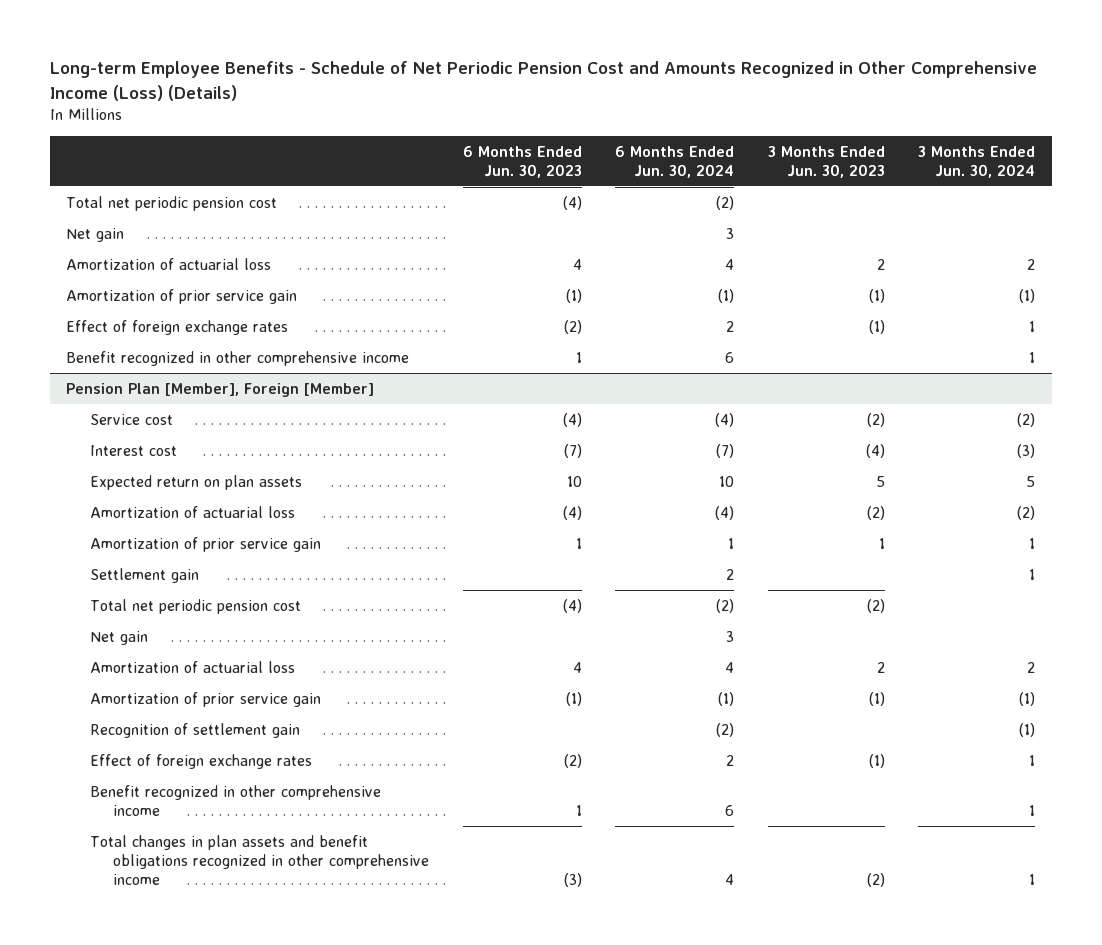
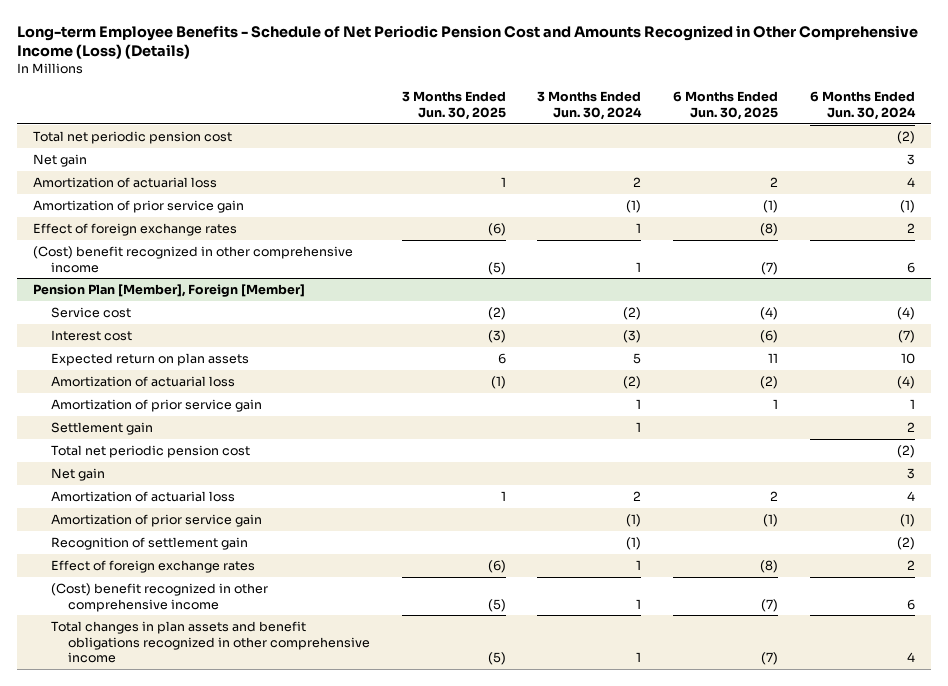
[462,145,582,178] 6 Months Ended Jun. 30, 2023 -> none
[767,145,885,178] 3 Months Ended Jun. 30, 2023 -> none
none -> [401,91,506,120] 3 Months Ended Jun. 30, 2025
none -> [673,91,779,120] 6 Months Ended Jun. 30, 2025
[66,350,410,366] Benefit recognized in other comprehensive income -> [33,245,354,273] (Cost) benefit recognized in other comprehensive income
[89,784,381,816] Benefit recognized in other comprehensive income -> [50,582,268,612] (Cost) benefit recognized in other comprehensive income

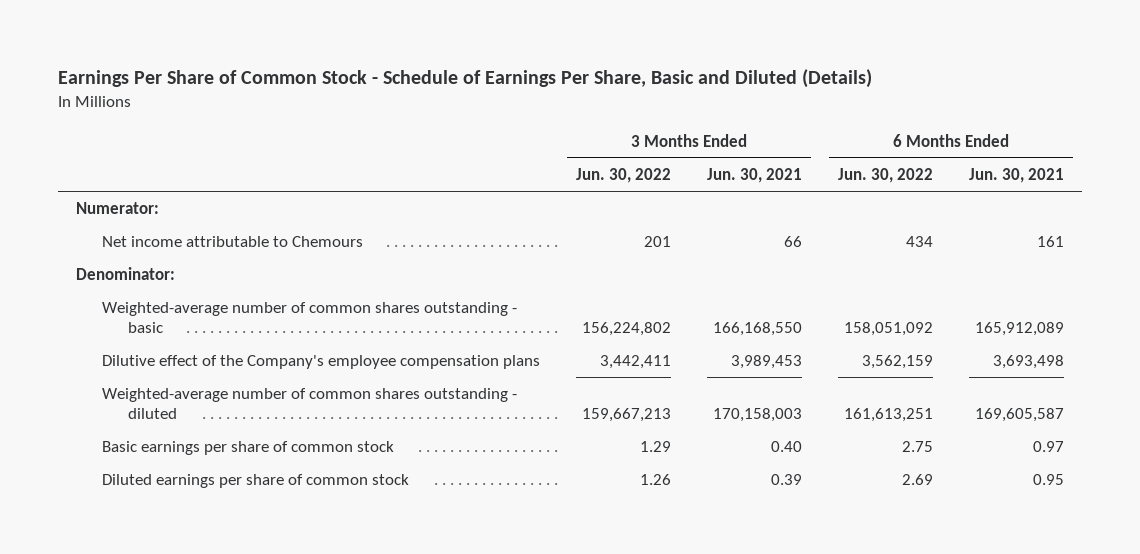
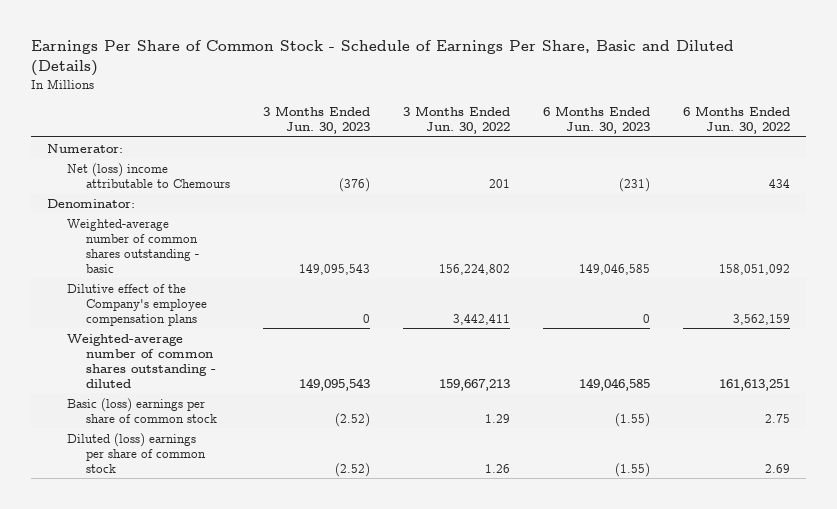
[706,168,802,184] Jun. 30, 2021 -> none
[968,168,1064,184] Jun. 30, 2021 -> none
none -> [262,106,370,135] 3 Months Ended Jun. 30, 2023
none -> [542,106,650,135] 6 Months Ended Jun. 30, 2023
[101,236,363,248] Net income attributable to Chemours -> [66,162,230,188] Net (loss) income attributable to Chemours
[101,441,394,456] Basic earnings per share of common stock -> [66,397,217,423] Basic (loss) earnings per share of common stock
[101,474,409,489] Diluted earnings per share of common stock -> [66,432,206,473] Diluted (loss) earnings per share of common stock

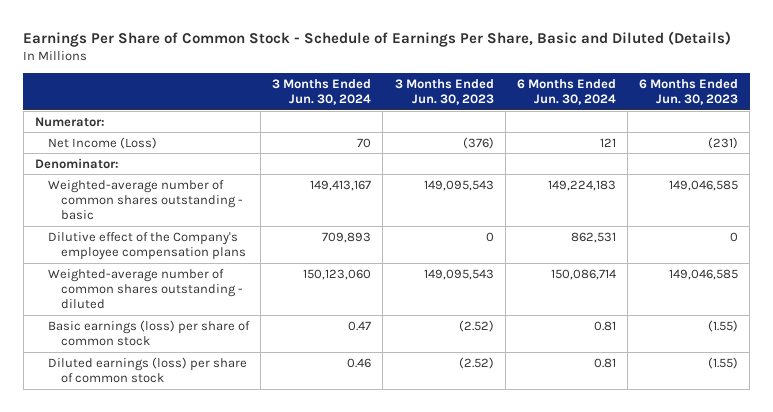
[402,106,510,135] 3 Months Ended Jun. 30, 2022 -> none
[682,106,790,135] 6 Months Ended Jun. 30, 2022 -> none
none -> [272,78,372,106] 3 Months Ended Jun. 30, 2024
none -> [516,78,616,106] 6 Months Ended Jun. 30, 2024
[66,162,230,188] Net (loss) income attributable to Chemours -> [47,136,157,149] Net Income (Loss)
[66,397,217,423] Basic (loss) earnings per share of common stock -> [47,319,250,346] Basic earnings (loss) per share of common stock
[66,432,206,473] Diluted (loss) earnings per share of common stock -> [47,356,247,383] Diluted earnings (loss) per share of common stock

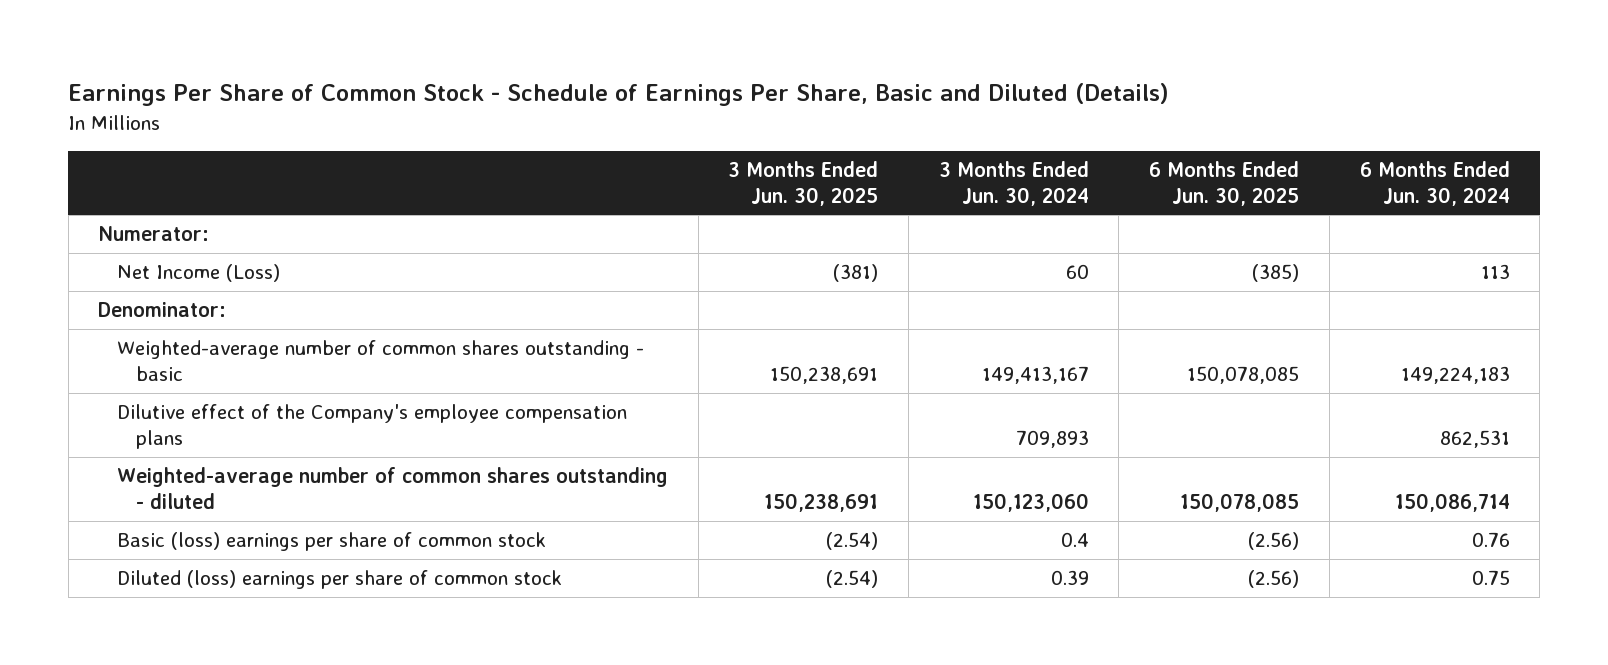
[394,78,494,106] 3 Months Ended Jun. 30, 2023 -> none
[639,78,739,106] 6 Months Ended Jun. 30, 2023 -> none
none -> [728,160,879,206] 3 Months Ended Jun. 30, 2025
none -> [1149,160,1300,206] 6 Months Ended Jun. 30, 2025
[357,137,372,148] 70 -> [1065,264,1089,280] 60
[599,137,616,147] 121 -> [1480,264,1510,280] 113
[47,319,250,346] Basic earnings (loss) per share of common stock -> [116,532,546,552] Basic (loss) earnings per share of common stock
[348,320,372,331] 0.47 -> [1060,532,1089,548] 0.4
[593,320,616,331] 0.81 -> [1471,532,1510,548] 0.76
[47,356,247,383] Diluted earnings (loss) per share of common stock -> [116,570,562,590] Diluted (loss) earnings per share of common stock
[347,357,372,368] 0.46 -> [1050,570,1089,586] 0.39
[593,357,616,368] 0.81 -> [1471,570,1510,586] 0.75

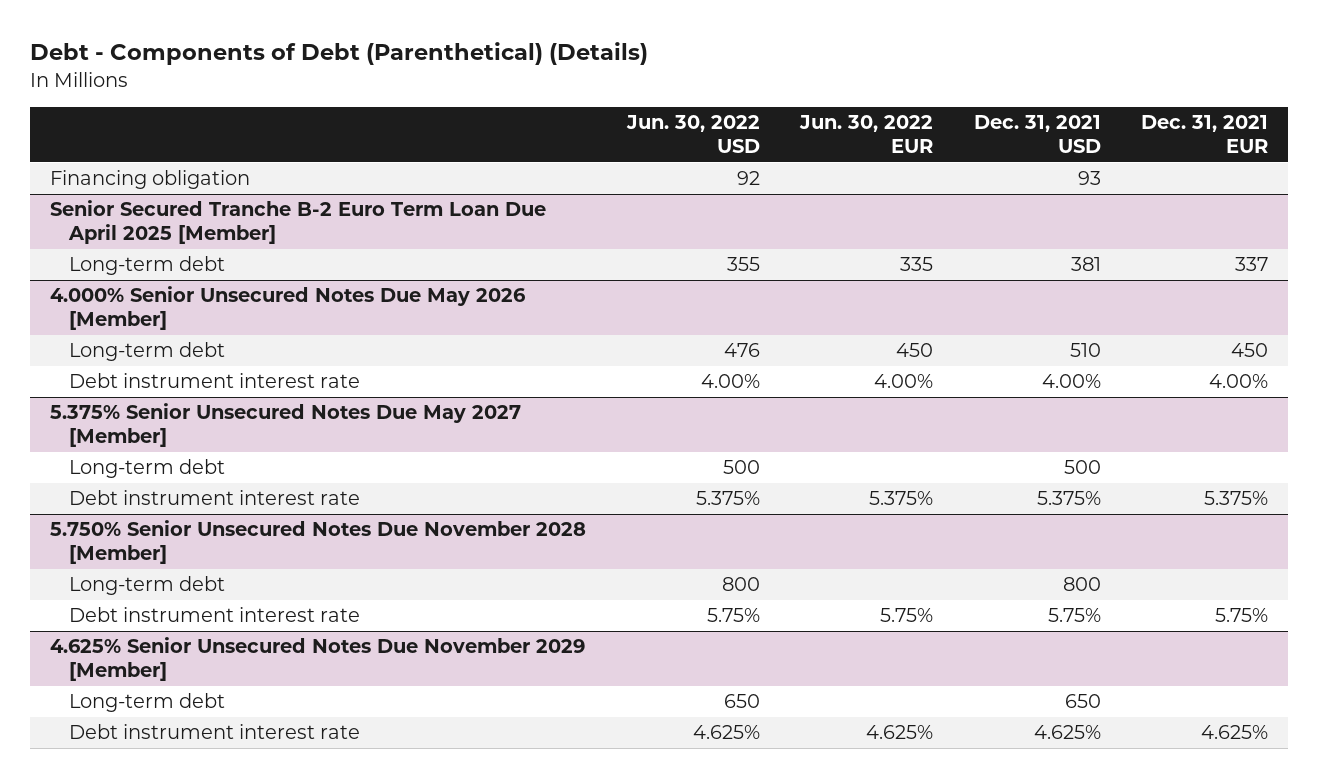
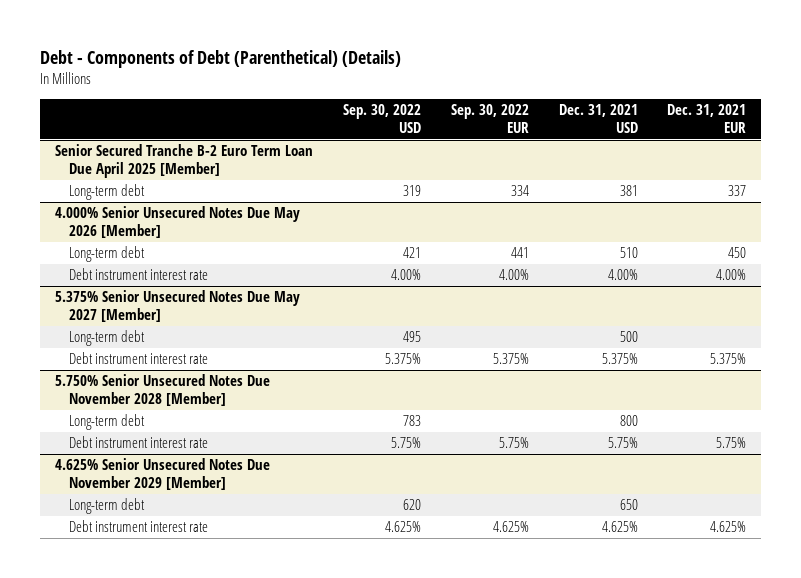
[625,115,760,154] Jun. 30, 2022 USD -> none
[799,115,934,154] Jun. 30, 2022 EUR -> none
none -> [342,104,421,134] Sep. 30, 2022 USD
none -> [450,104,529,134] Sep. 30, 2022 EUR
[50,170,251,190] Financing obligation -> none

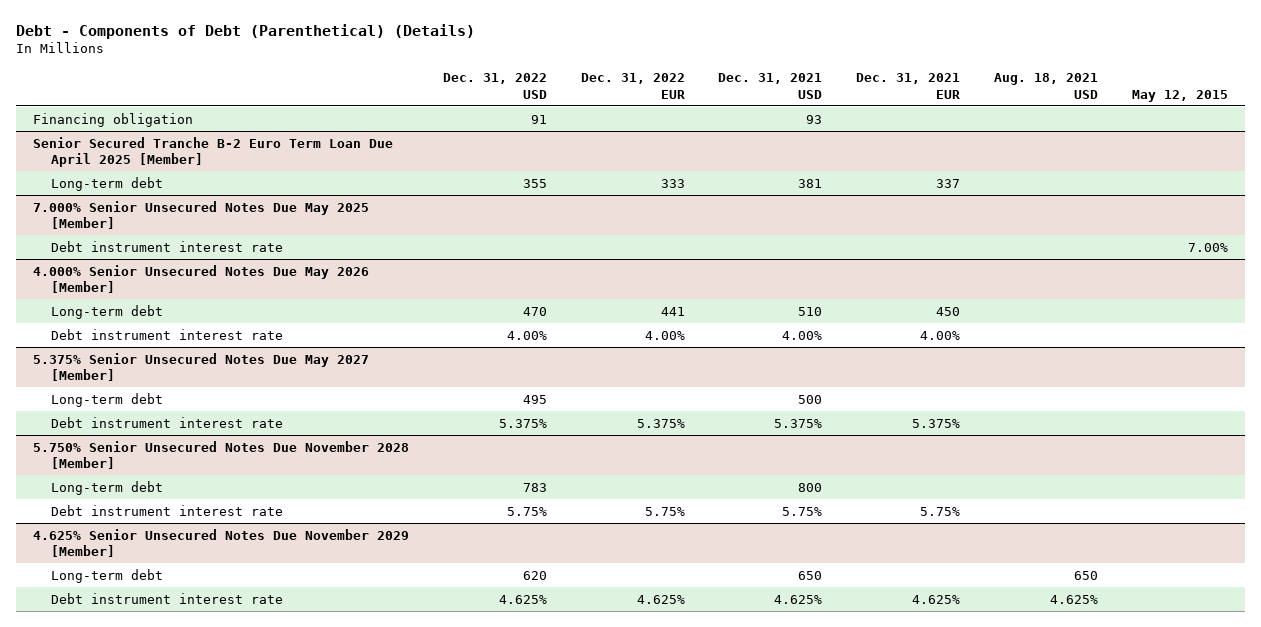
[342,104,421,134] Sep. 30, 2022 USD -> none
[450,104,529,134] Sep. 30, 2022 EUR -> none
none -> [442,73,547,99] Dec. 31, 2022 USD
none -> [580,73,685,99] Dec. 31, 2022 EUR
none -> [994,73,1099,99] Aug. 18, 2021 USD
none -> [1131,89,1228,102] May 12, 2015
none -> [32,112,193,127] Financing obligation
none -> [32,200,369,229] 7.000% Senior Unsecured Notes Due May 2025 [Member]
none -> [50,240,283,252] Debt instrument interest rate

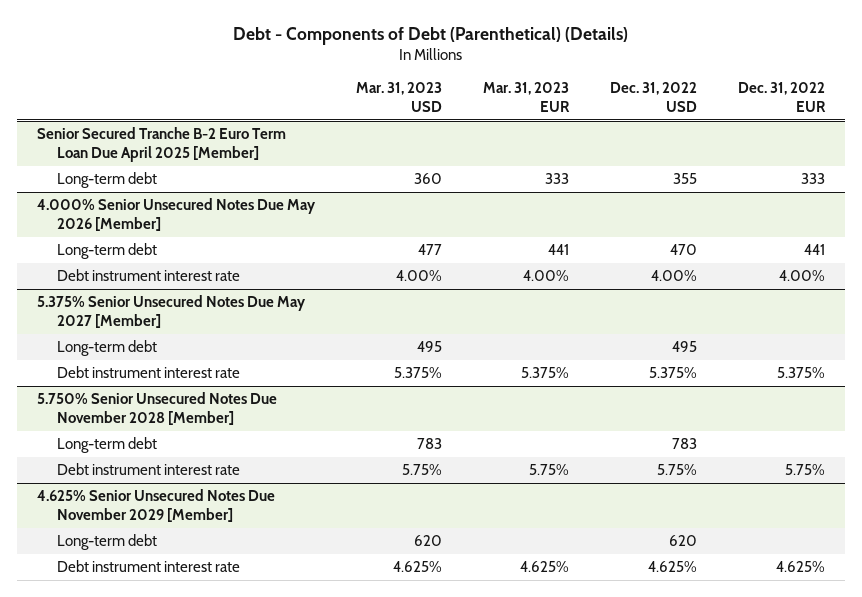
[718,73,823,99] Dec. 31, 2021 USD -> none
[856,73,961,99] Dec. 31, 2021 EUR -> none
[994,73,1099,99] Aug. 18, 2021 USD -> none
[1131,89,1228,102] May 12, 2015 -> none
none -> [355,82,442,113] Mar. 31, 2023 USD
none -> [482,82,570,113] Mar. 31, 2023 EUR
[32,112,193,127] Financing obligation -> none
[32,200,369,229] 7.000% Senior Unsecured Notes Due May 2025 [Member] -> none
[50,240,283,252] Debt instrument interest rate -> none

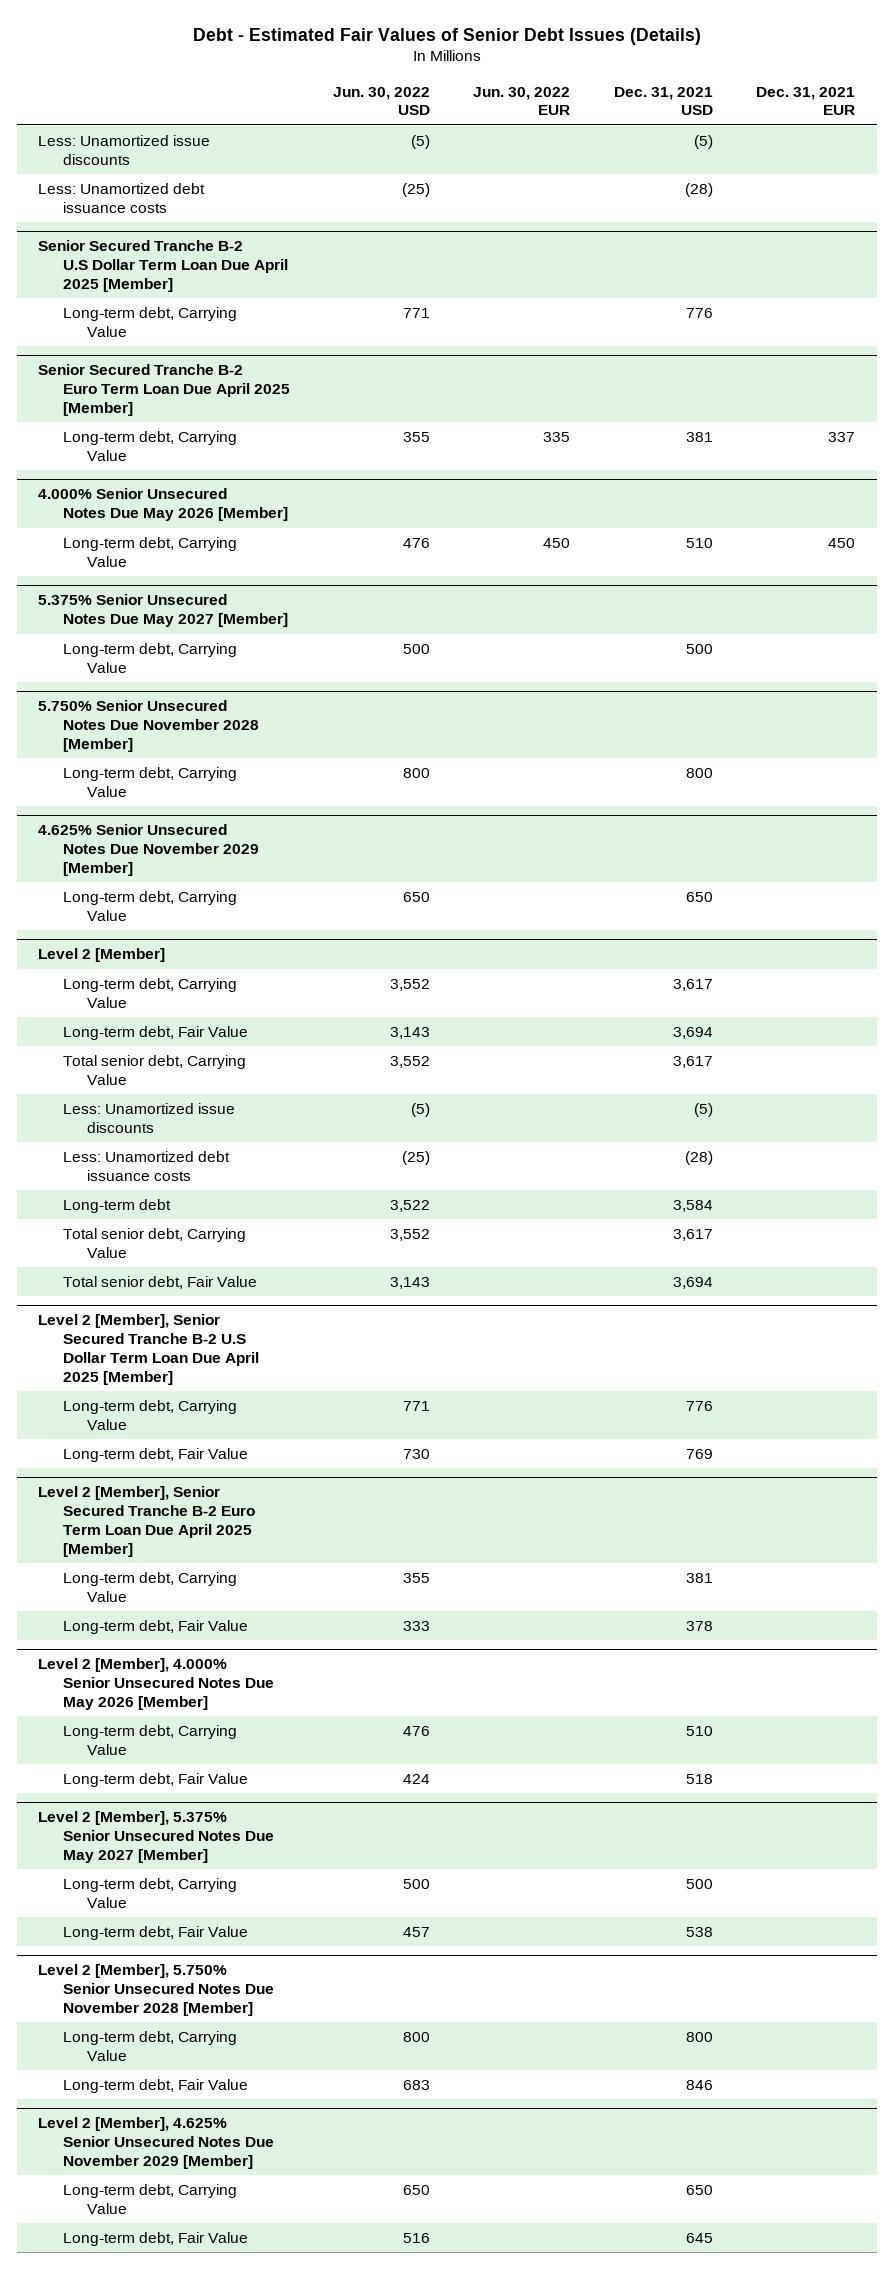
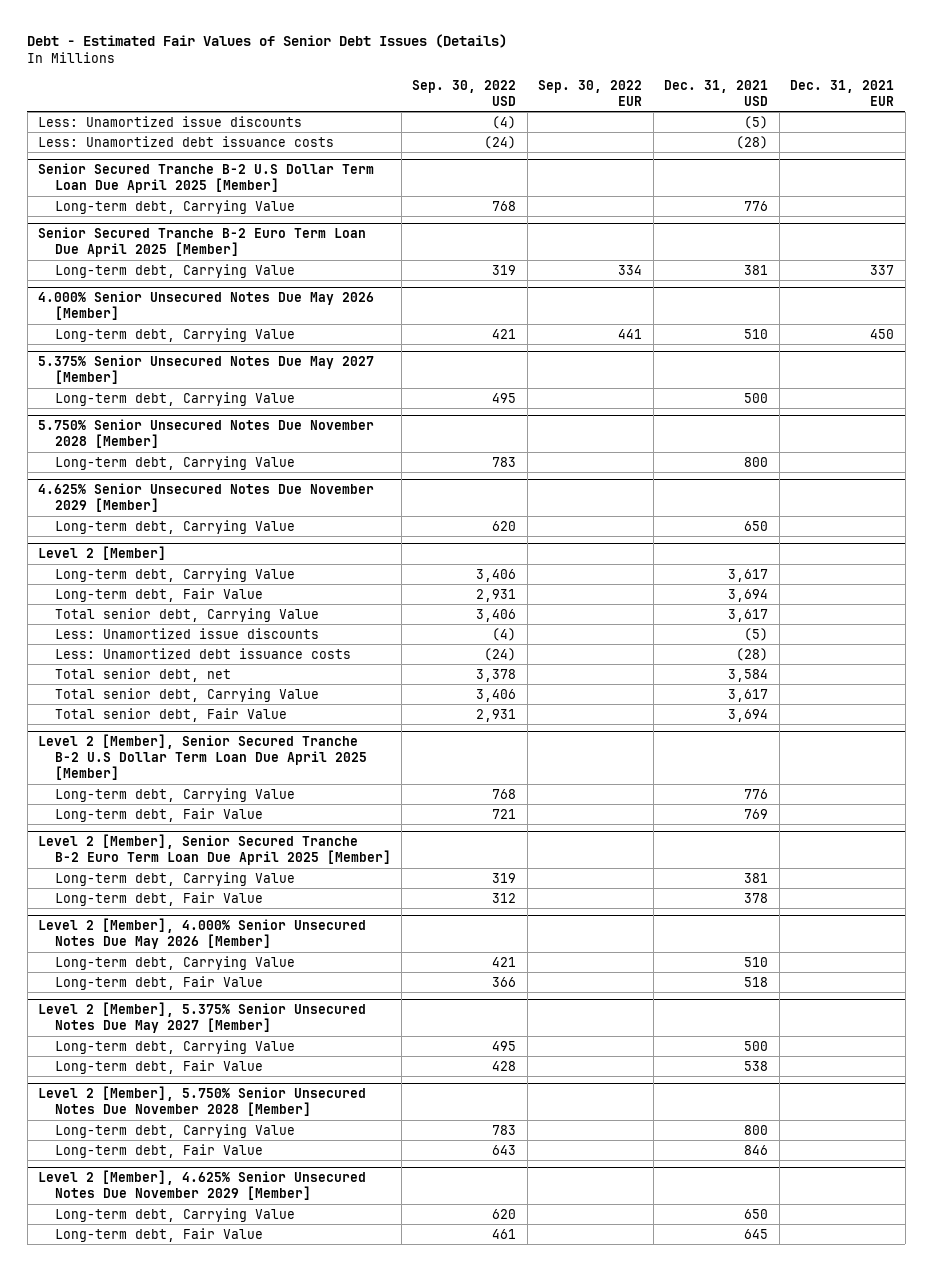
[333,86,431,116] Jun. 30, 2022 USD -> none
[473,86,571,116] Jun. 30, 2022 EUR -> none
none -> [412,80,517,106] Sep. 30, 2022 USD
none -> [538,80,643,106] Sep. 30, 2022 EUR
[62,1199,171,1214] Long-term debt -> [54,667,231,682] Total senior debt, net

